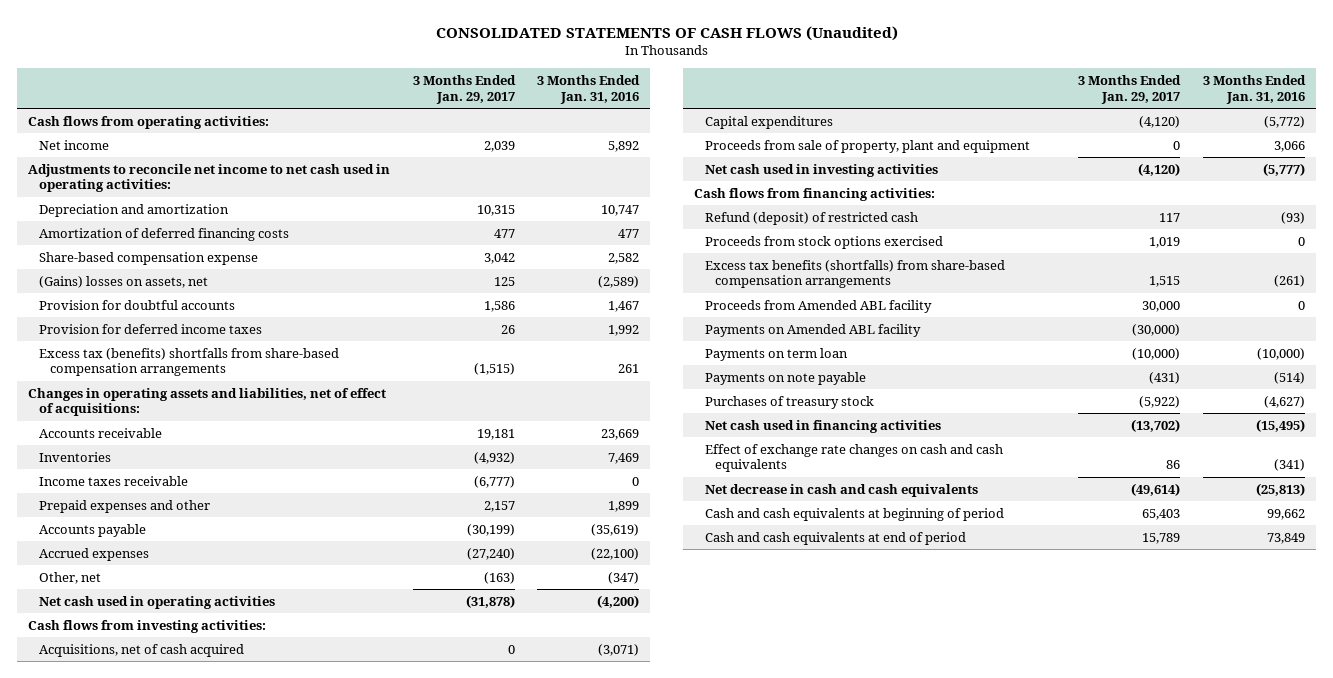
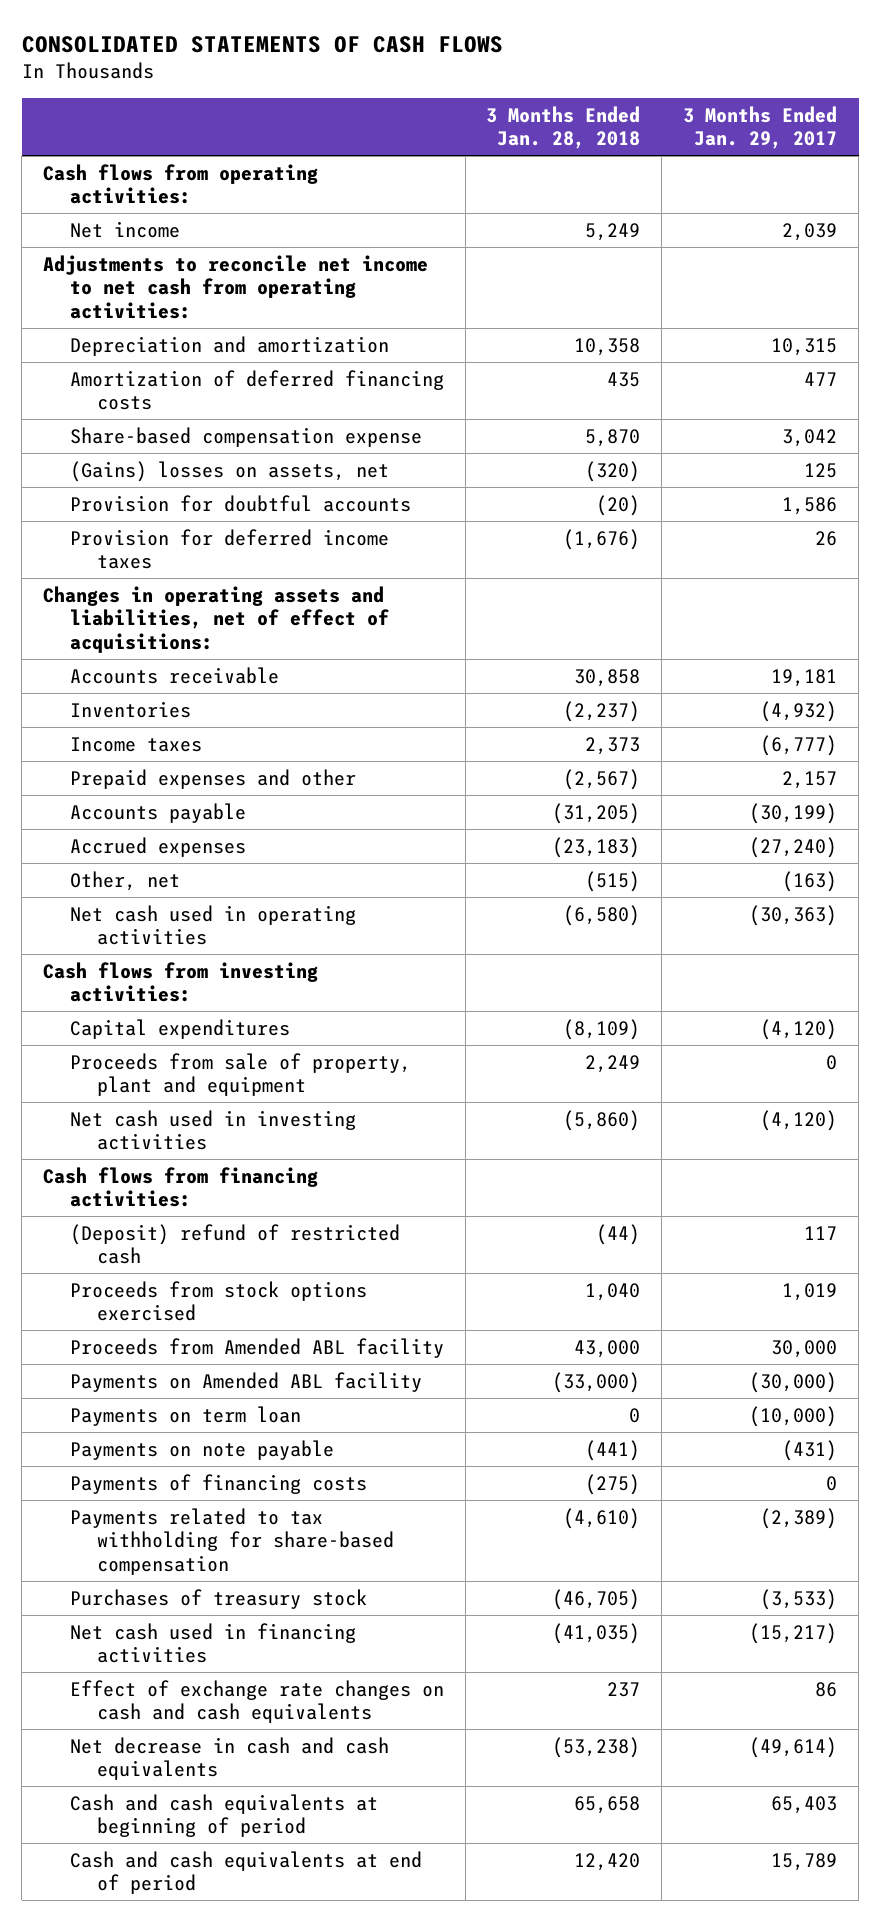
[435,25,898,41] CONSOLIDATED STATEMENTS OF CASH FLOWS (Unaudited) -> [21,36,503,54] CONSOLIDATED STATEMENTS OF CASH FLOWS
[537,75,641,104] 3 Months Ended Jan. 31, 2016 -> none
none -> [486,105,641,150] 3 Months Ended Jan. 28, 2018
[28,163,391,193] Adjustments to reconcile net income to net cash used in operating activities: -> [43,254,429,319] Adjustments to reconcile net income to net cash from operating activities:
[39,347,340,377] Excess tax (benefits) shortfalls from share-based compensation arrangements -> none
[39,475,189,486] Income taxes receivable -> [69,736,202,752] Income taxes
[465,594,515,608] (31,878) -> [749,904,838,926] (30,363)
[39,643,245,657] Acquisitions, net of cash acquired -> none
[704,211,918,225] Refund (deposit) of restricted cash -> [69,1223,400,1265] (Deposit) refund of restricted cash
[704,259,1005,289] Excess tax benefits (shortfalls) from share-based compensation arrangements -> none
none -> [69,1473,367,1494] Payments of financing costs
none -> [69,1507,394,1575] Payments related to tax withholding for share-based compensation
[1139,395,1181,408] (5,922) -> [760,1588,838,1610] (3,533)
[1131,418,1181,432] (13,702) -> [749,1622,838,1644] (15,217)

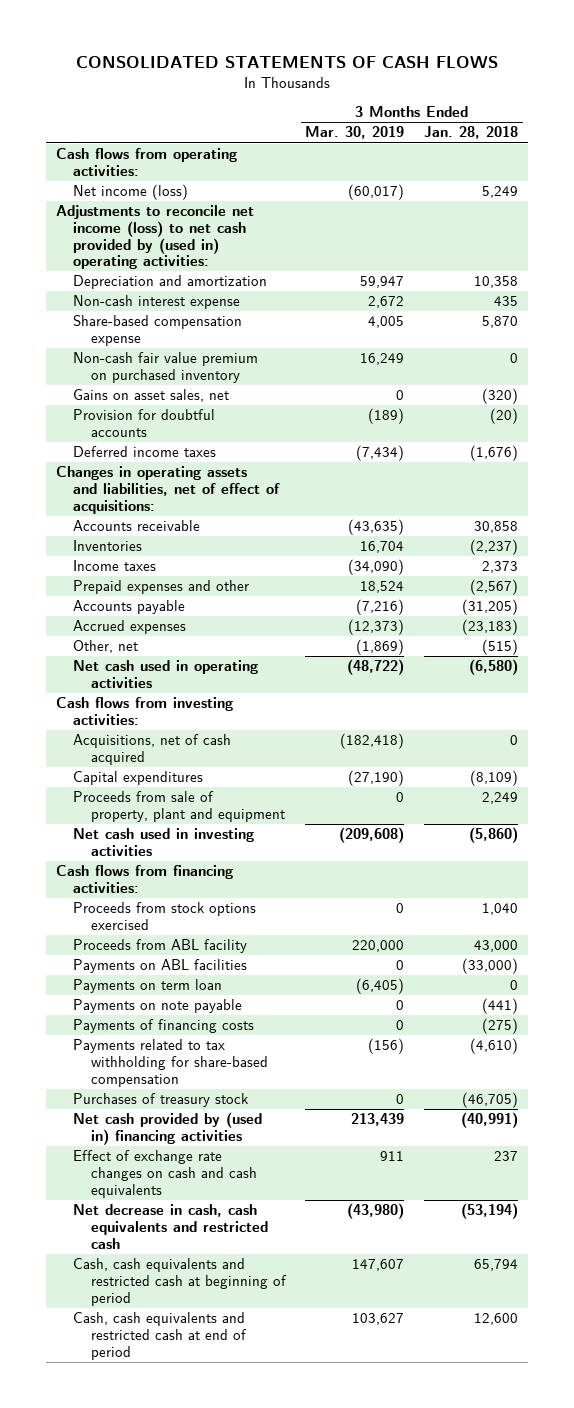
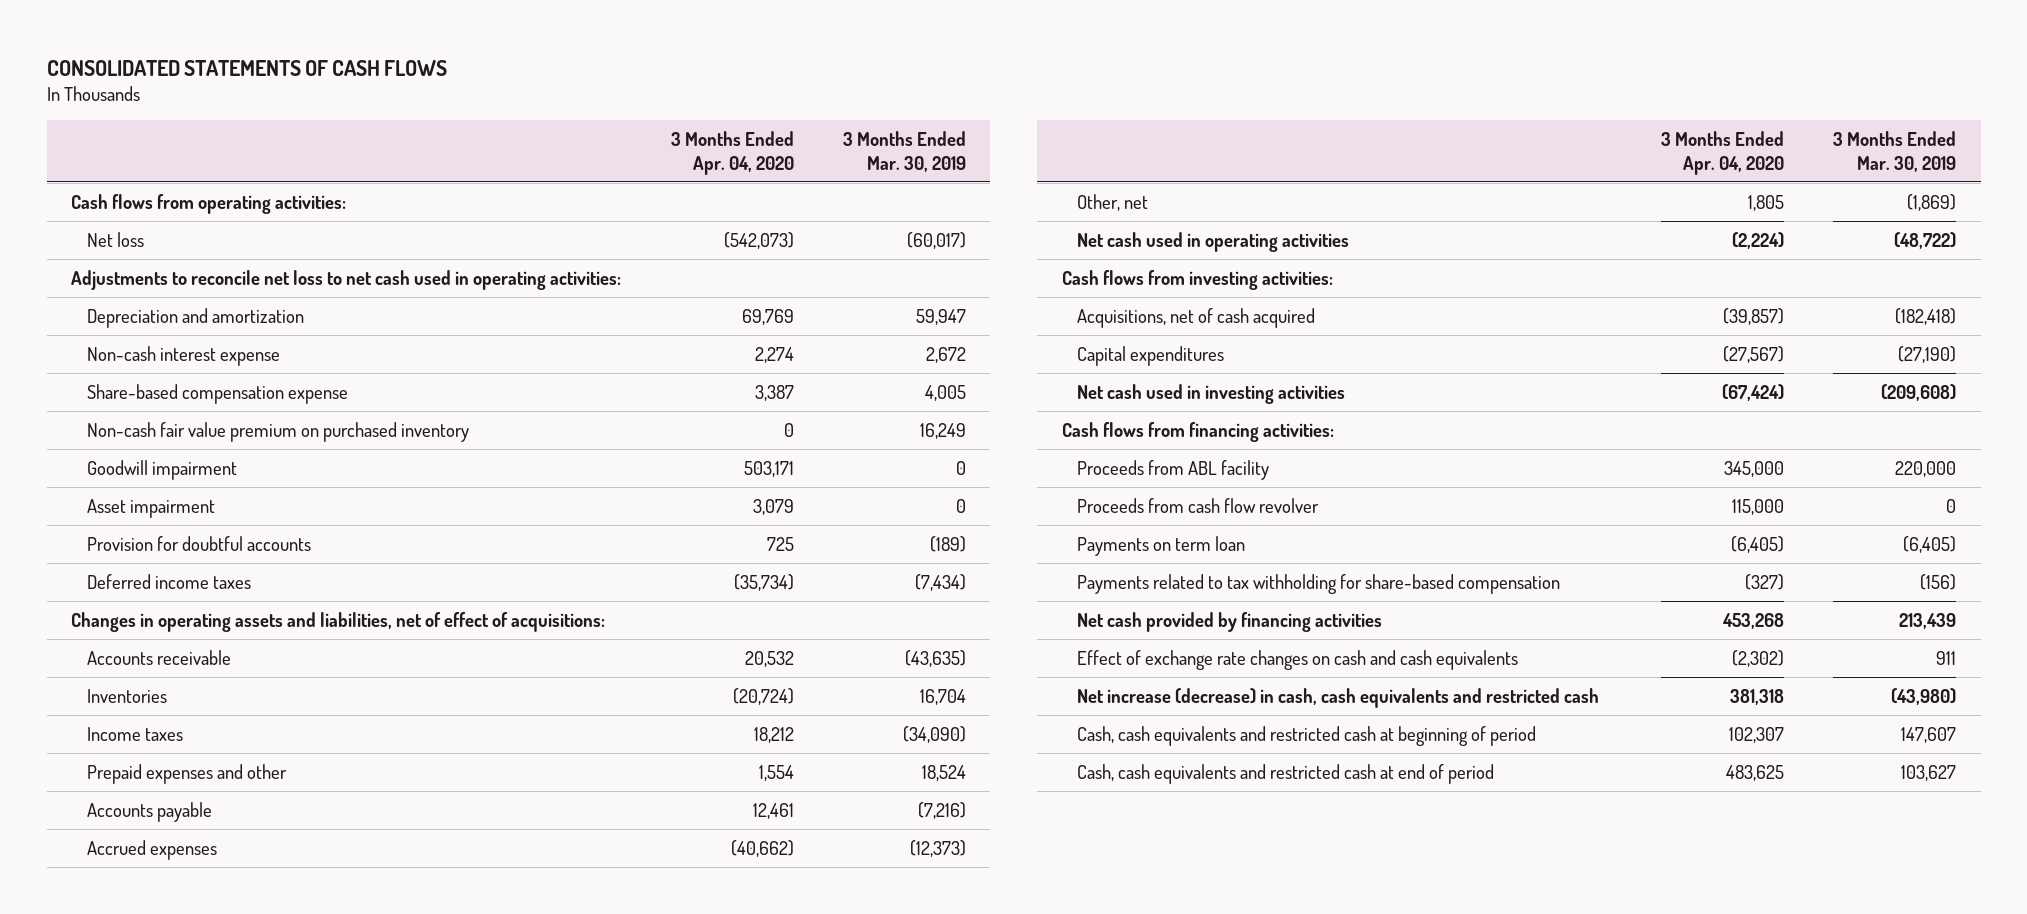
[424,126,519,140] Jan. 28, 2018 -> none
none -> [670,130,794,175] 3 Months Ended Apr. 04, 2020
[73,184,189,201] Net income (loss) -> [86,231,144,247] Net loss
[56,205,255,270] Adjustments to reconcile net income (loss) to net cash provided by (used in) operating activities: -> [71,269,622,290] Adjustments to reconcile net loss to net cash used in operating activities:
[73,389,230,403] Gains on asset sales, net -> none
none -> [86,459,237,480] Goodwill impairment
none -> [86,498,215,518] Asset impairment
[73,791,285,822] Proceeds from sale of property, plant and equipment -> none
[73,902,257,930] Proceeds from stock options exercised -> none
[73,959,248,974] Payments on ABL facilities -> none
none -> [1076,497,1319,513] Proceeds from cash flow revolver
[73,999,243,1014] Payments on note payable -> none
[73,1019,255,1034] Payments of financing costs -> none
[73,1093,250,1108] Purchases of treasury stock -> none
[73,1112,263,1145] Net cash provided by (used in) financing activities -> [1076,611,1382,632] Net cash provided by financing activities
[73,1204,268,1249] Net decrease in cash, cash equivalents and restricted cash -> [1076,687,1599,708] Net increase (decrease) in cash, cash equivalents and restricted cash

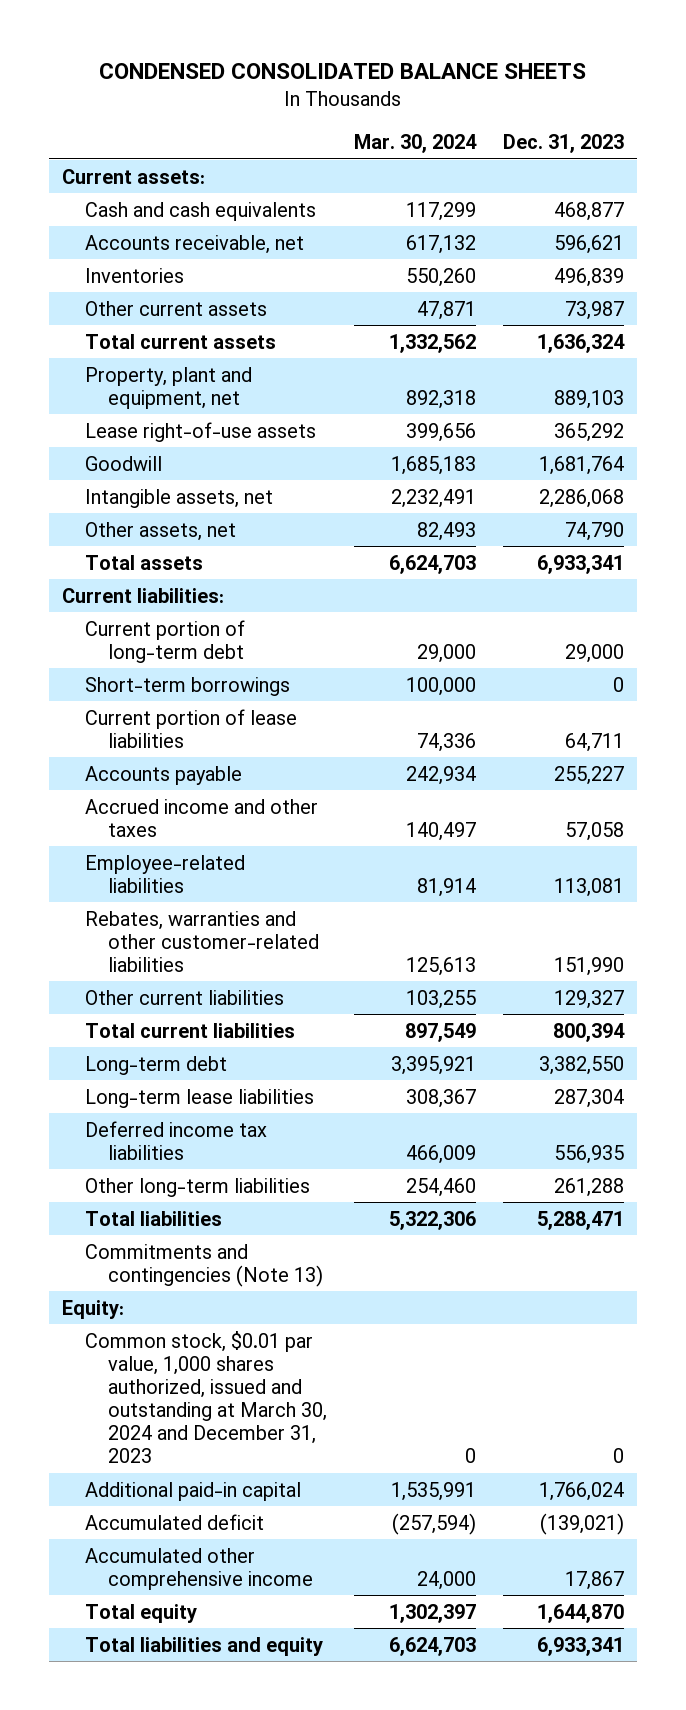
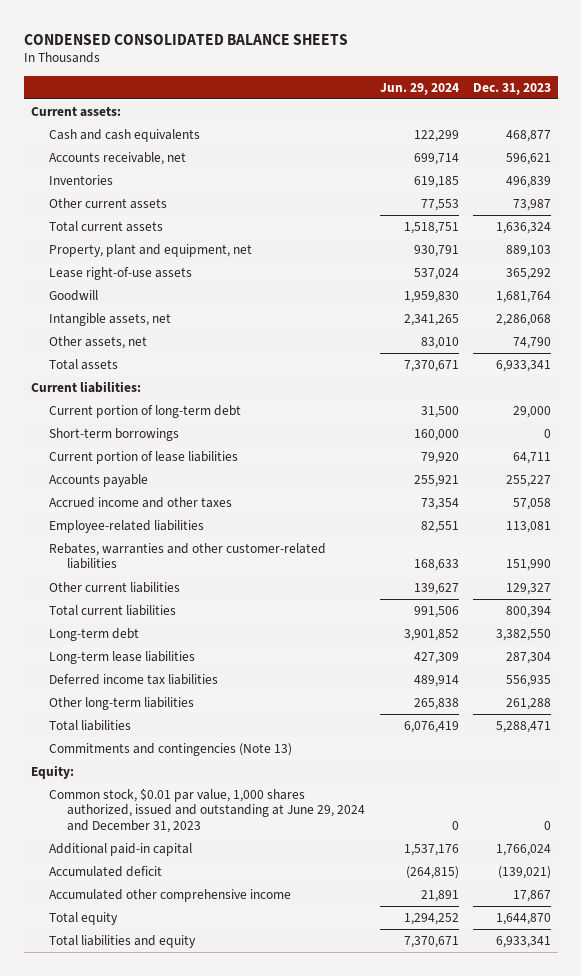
[353,134,477,154] Mar. 30, 2024 -> none
none -> [379,82,459,95] Jun. 29, 2024
[84,1330,328,1464] Common stock, $0.01 par value, 1,000 shares authorized, issued and outstanding at March 30, 2024 and December 31, 2023 -> [49,787,366,833] Common stock, $0.01 par value, 1,000 shares authorized, issued and outstanding at June 29, 2024 and December 31, 2023

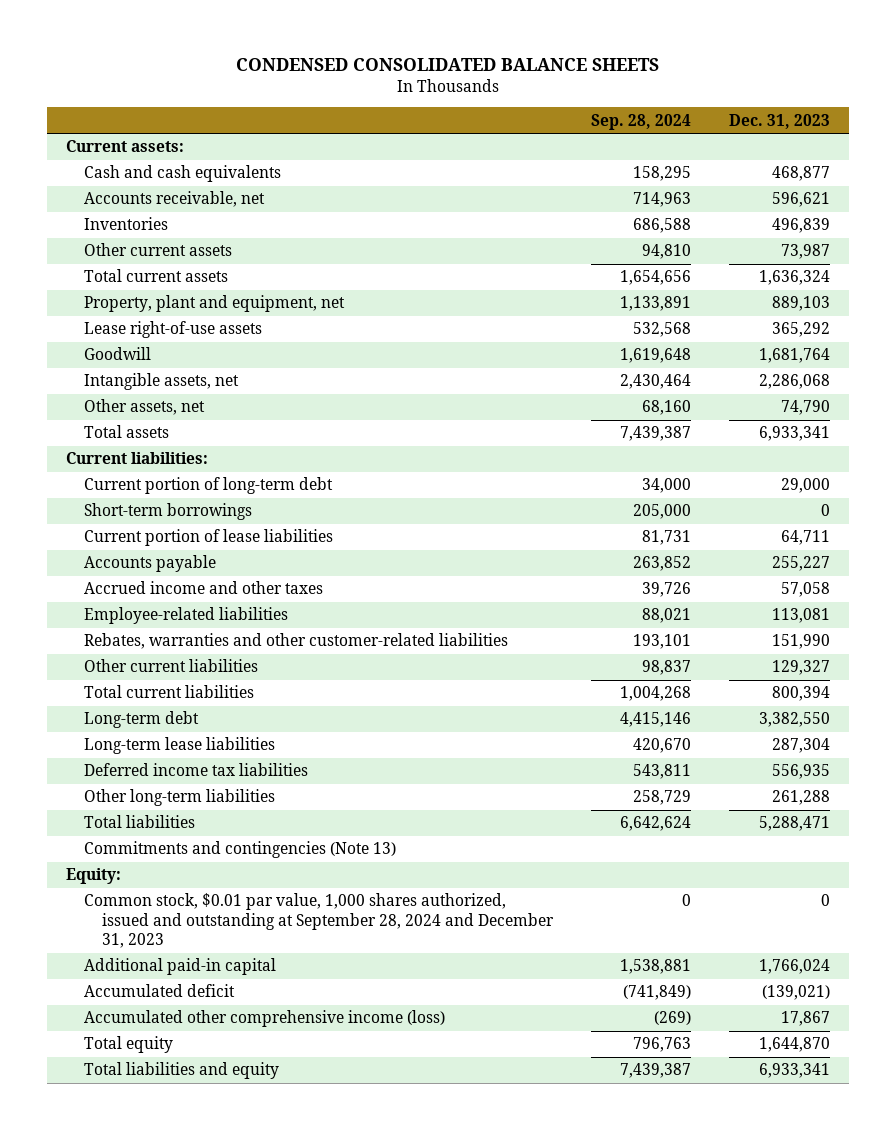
[379,82,459,95] Jun. 29, 2024 -> none
none -> [591,113,692,130] Sep. 28, 2024
[49,787,366,833] Common stock, $0.01 par value, 1,000 shares authorized, issued and outstanding at June 29, 2024 and December 31, 2023 -> [84,893,555,949] Common stock, $0.01 par value, 1,000 shares authorized, issued and outstanding at September 28, 2024 and December 31, 2023
[49,888,292,902] Accumulated other comprehensive income -> [84,1010,446,1028] Accumulated other comprehensive income (loss)

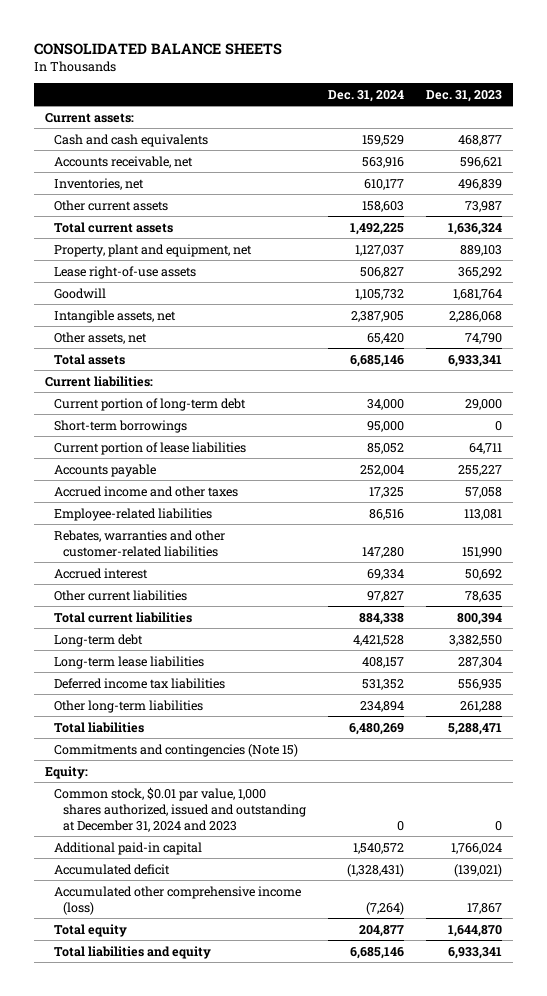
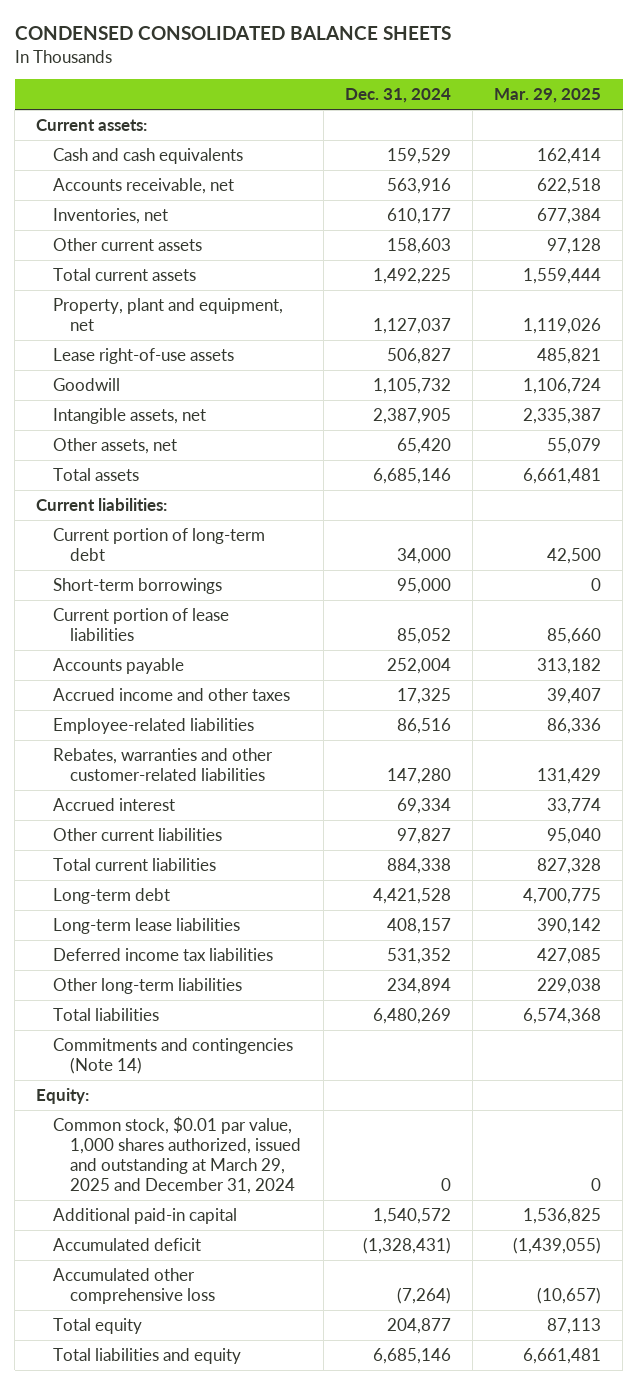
[33,42,282,55] CONSOLIDATED BALANCE SHEETS -> [14,26,451,41] CONDENSED CONSOLIDATED BALANCE SHEETS
[425,89,502,102] Dec. 31, 2023 -> none
none -> [494,88,602,104] Mar. 29, 2025
[53,743,298,757] Commitments and contingencies (Note 15) -> [53,1038,294,1075] Commitments and contingencies (Note 14)
[53,786,307,833] Common stock, $0.01 par value, 1,000 shares authorized, issued and outstanding at December 31, 2024 and 2023 -> [53,1116,302,1194] Common stock, $0.01 par value, 1,000 shares authorized, issued and outstanding at March 29, 2025 and December 31, 2024
[53,885,301,915] Accumulated other comprehensive income (loss) -> [53,1268,216,1305] Accumulated other comprehensive loss

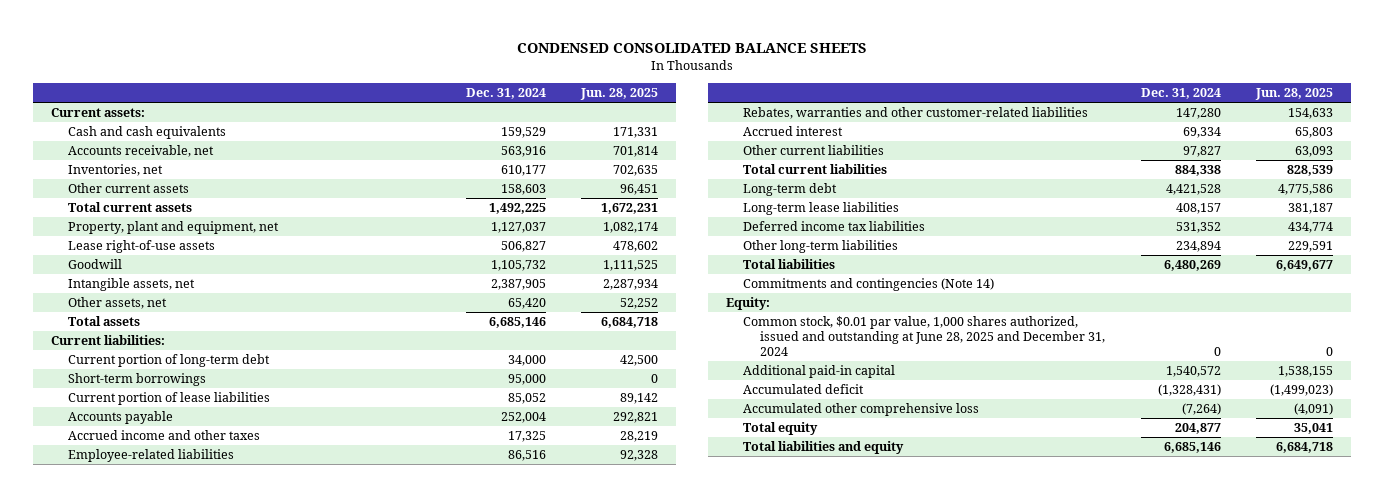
[494,88,602,104] Mar. 29, 2025 -> none
none -> [580,88,659,101] Jun. 28, 2025
[53,1116,302,1194] Common stock, $0.01 par value, 1,000 shares authorized, issued and outstanding at March 29, 2025 and December 31, 2024 -> [743,316,1106,356] Common stock, $0.01 par value, 1,000 shares authorized, issued and outstanding at June 28, 2025 and December 31, 2024

